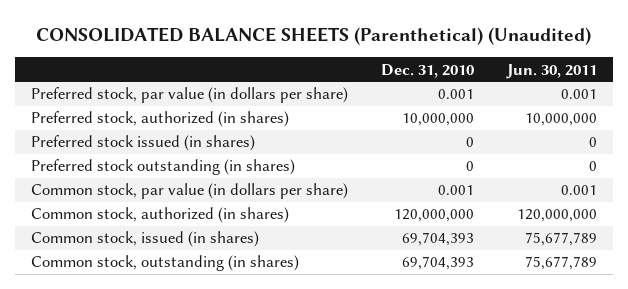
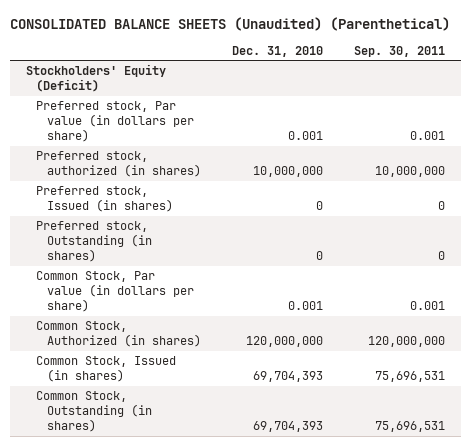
[35,26,591,45] CONSOLIDATED BALANCE SHEETS (Parenthetical) (Unaudited) -> [9,16,450,31] CONSOLIDATED BALANCE SHEETS (Unaudited) (Parenthetical)
[505,63,597,79] Jun. 30, 2011 -> none
none -> [354,45,446,57] Sep. 30, 2011
none -> [25,64,166,93] Stockholders' Equity (Deficit)
[31,87,349,104] Preferred stock, par value (in dollars per share) -> [36,101,194,143] Preferred stock, Par value (in dollars per share)
[31,135,256,152] Preferred stock issued (in shares) -> [36,186,173,213] Preferred stock, Issued (in shares)
[31,159,296,176] Preferred stock outstanding (in shares) -> [36,221,152,263] Preferred stock, Outstanding (in shares)
[31,183,349,200] Common stock, par value (in dollars per share) -> [36,271,194,313] Common Stock, Par value (in dollars per share)
[31,207,290,224] Common stock, authorized (in shares) -> [36,321,201,348] Common Stock, Authorized (in shares)
[31,231,260,248] Common stock, issued (in shares) -> [36,356,177,383] Common Stock, Issued (in shares)
[31,255,300,272] Common stock, outstanding (in shares) -> [36,391,152,433] Common Stock, Outstanding (in shares)

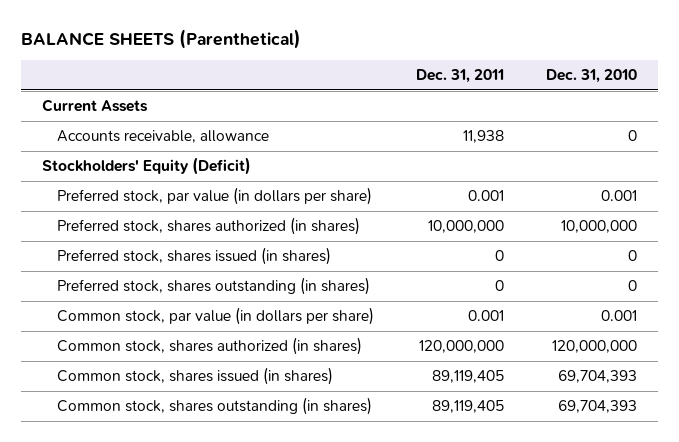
[9,16,450,31] CONSOLIDATED BALANCE SHEETS (Unaudited) (Parenthetical) -> [20,28,301,49] BALANCE SHEETS (Parenthetical)
[354,45,446,57] Sep. 30, 2011 -> none
none -> [415,68,504,83] Dec. 31, 2011
none -> [41,99,148,113] Current Assets
none -> [56,130,269,144] Accounts receivable, allowance
[36,101,194,143] Preferred stock, Par value (in dollars per share) -> [56,187,372,206] Preferred stock, par value (in dollars per share)
[36,151,201,178] Preferred stock, authorized (in shares) -> [56,217,360,236] Preferred stock, shares authorized (in shares)
[36,186,173,213] Preferred stock, Issued (in shares) -> [56,247,331,266] Preferred stock, shares issued (in shares)
[36,221,152,263] Preferred stock, Outstanding (in shares) -> [56,277,370,296] Preferred stock, shares outstanding (in shares)
[36,271,194,313] Common Stock, Par value (in dollars per share) -> [56,307,374,326] Common stock, par value (in dollars per share)
[36,321,201,348] Common Stock, Authorized (in shares) -> [56,337,362,356] Common stock, shares authorized (in shares)
[36,356,177,383] Common Stock, Issued (in shares) -> [56,367,333,386] Common stock, shares issued (in shares)
[36,391,152,433] Common Stock, Outstanding (in shares) -> [56,397,372,416] Common stock, shares outstanding (in shares)

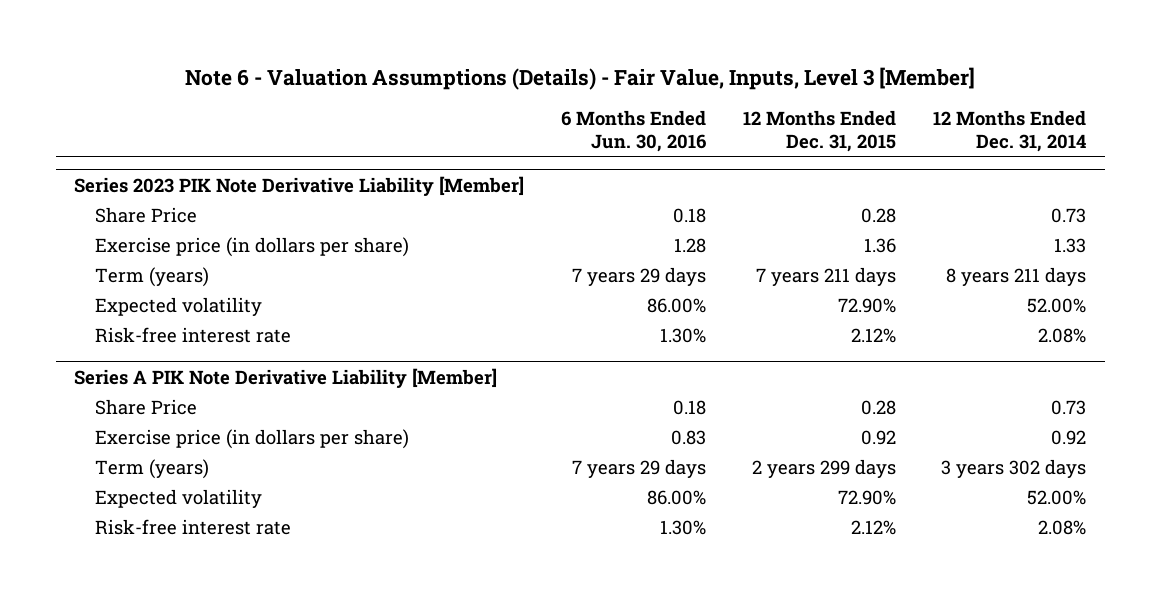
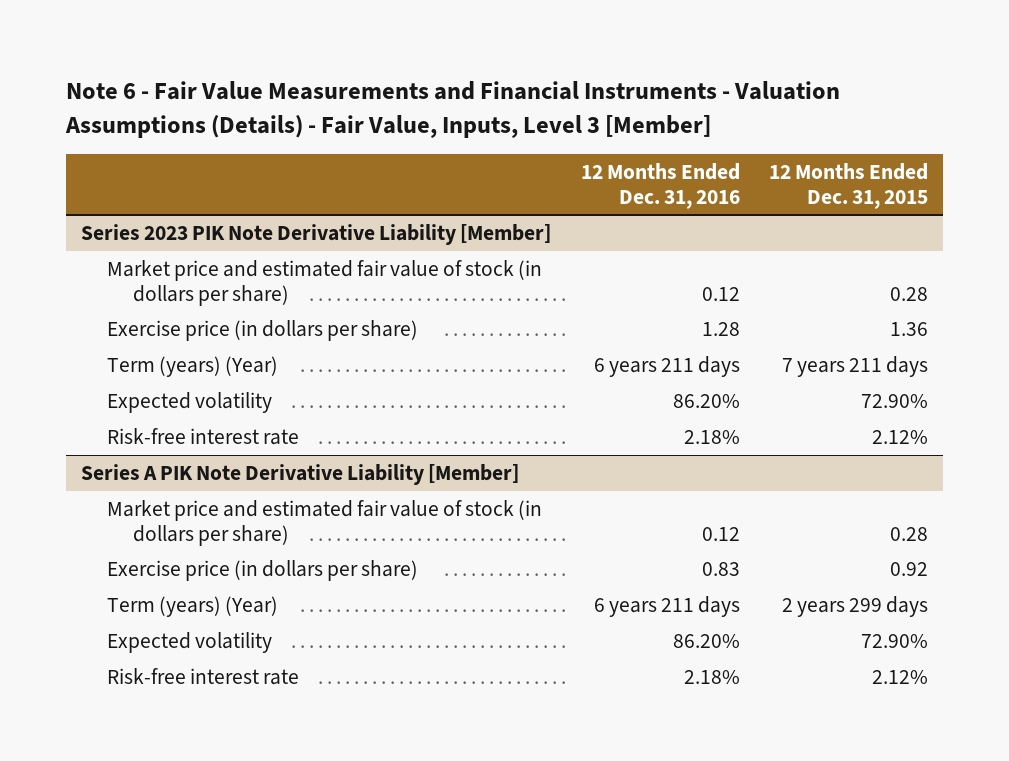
[185,66,976,90] Note 6 - Valuation Assumptions (Details) - Fair Value, Inputs, Level 3 [Member] -> [65,81,841,138] Note 6 - Fair Value Measurements and Financial Instruments - Valuation Assumptions (Details) - Fair Value, Inputs, Level 3 [Member]
[561,109,707,153] 6 Months Ended Jun. 30, 2016 -> none
[933,109,1087,153] 12 Months Ended Dec. 31, 2014 -> none
none -> [580,162,740,209] 12 Months Ended Dec. 31, 2016
[95,206,198,223] Share Price -> [106,259,542,306] Market price and estimated fair value of stock (in dollars per share)
[95,266,210,287] Term (years) -> [106,355,278,377] Term (years) (Year)
[95,398,198,415] Share Price -> [106,499,542,546] Market price and estimated fair value of stock (in dollars per share)
[95,458,210,479] Term (years) -> [106,595,278,617] Term (years) (Year)

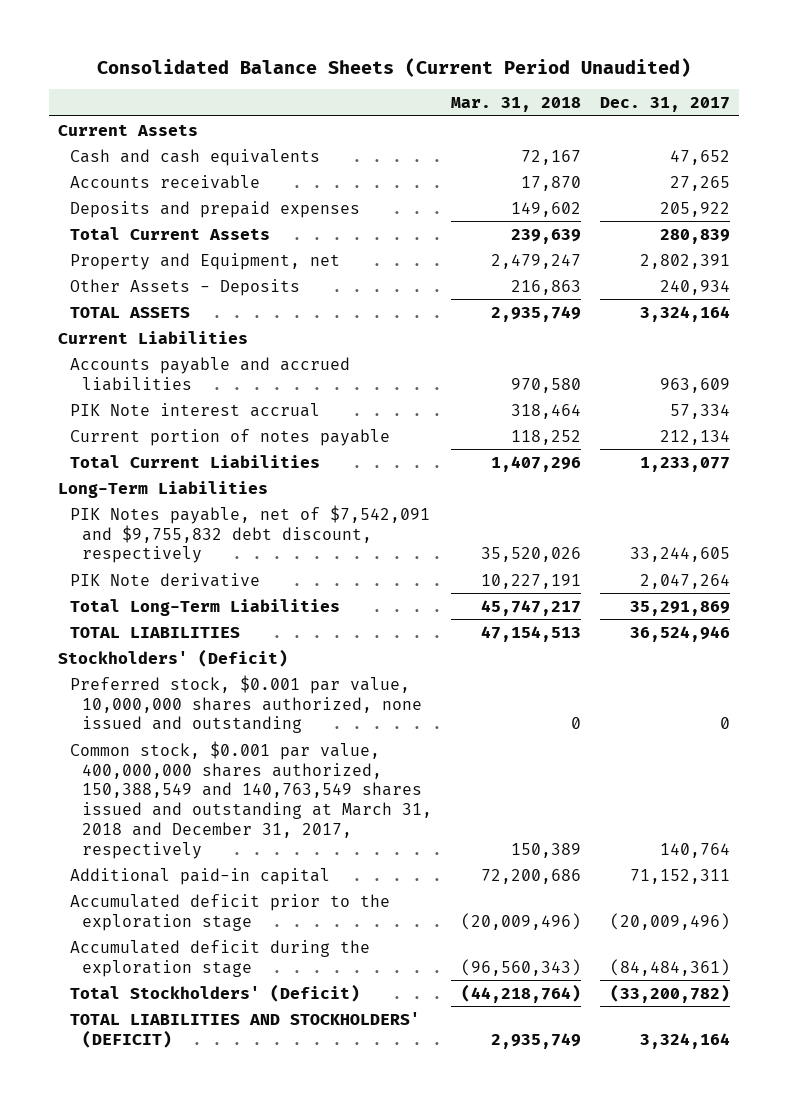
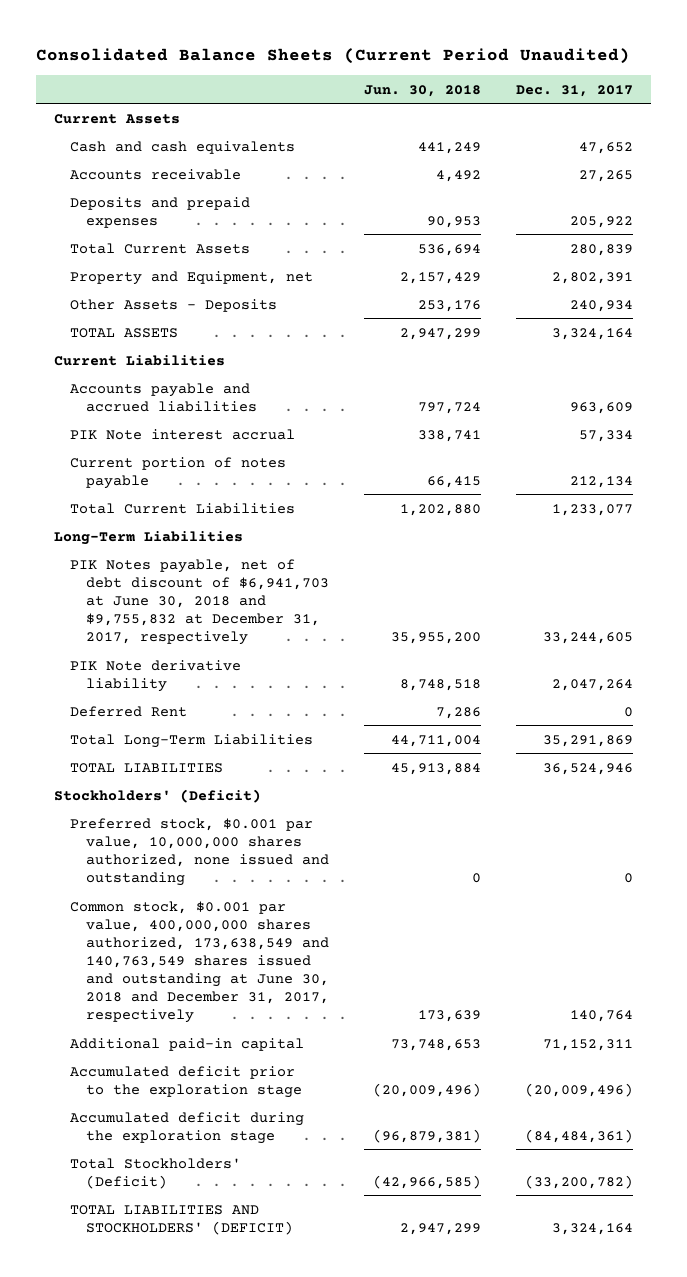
[450,97,581,113] Mar. 31, 2018 -> none
none -> [364,84,482,97] Jun. 30, 2018
[70,504,431,564] PIK Notes payable, net of $7,542,091 and $9,755,832 debt discount, respectively -> [70,558,330,645] PIK Notes payable, net of debt discount of $6,941,703 at June 30, 2018 and $9,755,832 at December 31, 2017, respectively
[70,572,261,587] PIK Note derivative -> [70,659,242,692] PIK Note derivative liability
none -> [70,705,188,717] Deferred Rent
[70,740,433,859] Common stock, $0.001 par value, 400,000,000 shares authorized, 150,388,549 and 140,763,549 shares issued and outstanding at March 31, 2018 and December 31, 2017, respectively -> [70,900,330,1024] Common stock, $0.001 par value, 400,000,000 shares authorized, 173,638,549 and 140,763,549 shares issued and outstanding at June 30, 2018 and December 31, 2017, respectively

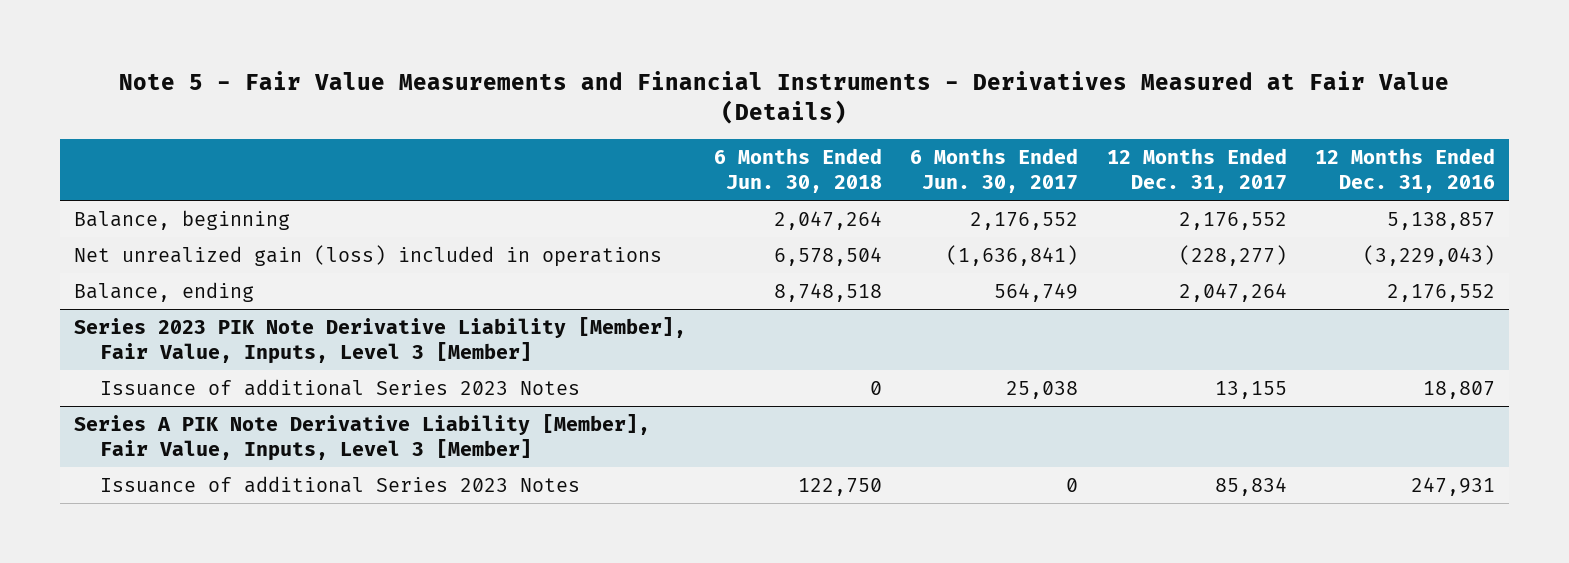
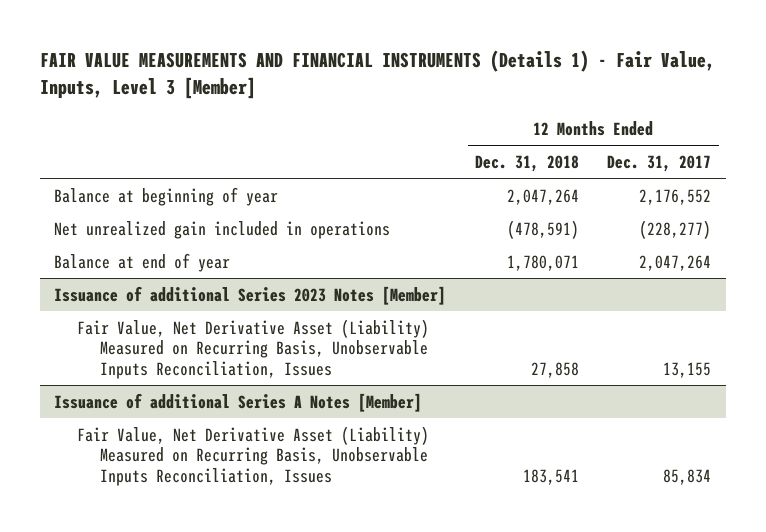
[119,70,1450,124] Note 5 - Fair Value Measurements and Financial Instruments - Derivatives Measured at Fair Value (Details) -> [40,50,716,100] FAIR VALUE MEASUREMENTS AND FINANCIAL INSTRUMENTS (Details 1) - Fair Value, Inputs, Level 3 [Member]
[714,147,883,193] 6 Months Ended Jun. 30, 2018 -> none
[910,147,1079,193] 6 Months Ended Jun. 30, 2017 -> none
[1315,147,1496,193] 12 Months Ended Dec. 31, 2016 -> none
none -> [474,154,579,172] Dec. 31, 2018
[73,316,686,364] Series 2023 PIK Note Derivative Liability [Member], Fair Value, Inputs, Level 3 [Member] -> none
[73,413,650,461] Series A PIK Note Derivative Liability [Member], Fair Value, Inputs, Level 3 [Member] -> none
[73,209,290,230] Balance, beginning -> [54,186,279,206] Balance at beginning of year
[73,244,662,267] Net unrealized gain (loss) included in operations -> [54,220,391,239] Net unrealized gain included in operations
[73,281,254,302] Balance, ending -> [54,252,231,272] Balance at end of year
none -> [54,285,447,305] Issuance of additional Series 2023 Notes [Member]
[99,378,580,396] Issuance of additional Series 2023 Notes -> [77,318,430,379] Fair Value, Net Derivative Asset (Liability) Measured on Recurring Basis, Unobservable Inputs Reconciliation, Issues
none -> [54,392,423,412] Issuance of additional Series A Notes [Member]
[99,475,580,493] Issuance of additional Series 2023 Notes -> [77,425,430,486] Fair Value, Net Derivative Asset (Liability) Measured on Recurring Basis, Unobservable Inputs Reconciliation, Issues

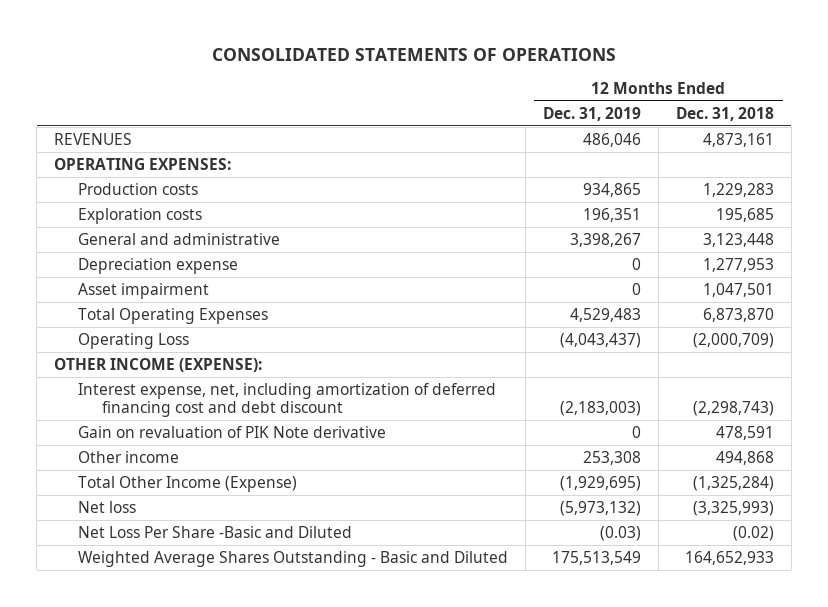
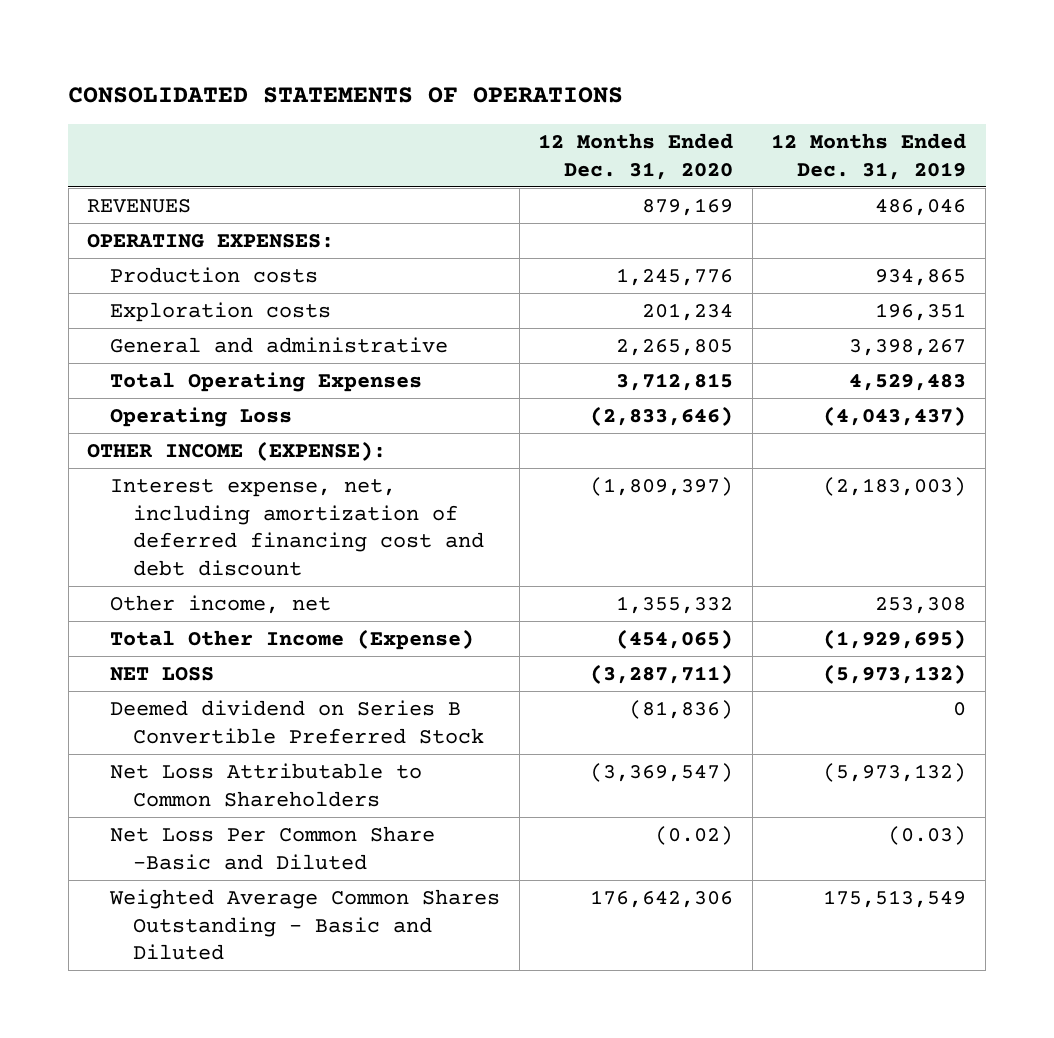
[675,106,774,121] Dec. 31, 2018 -> none
none -> [538,132,734,180] 12 Months Ended Dec. 31, 2020
[78,258,239,275] Depreciation expense -> none
[78,283,210,300] Asset impairment -> none
[78,426,387,439] Gain on revaluation of PIK Note derivative -> none
[78,451,180,464] Other income -> [110,594,332,614] Other income, net
[78,501,137,514] Net loss -> [110,666,215,681] NET LOSS
none -> [110,699,485,744] Deemed dividend on Series B Convertible Preferred Stock
none -> [110,762,423,807] Net Loss Attributable to Common Shareholders
[78,526,353,539] Net Loss Per Share -Basic and Diluted -> [110,825,436,870] Net Loss Per Common Share -Basic and Diluted
[78,551,509,568] Weighted Average Shares Outstanding - Basic and Diluted -> [109,888,501,961] Weighted Average Common Shares Outstanding - Basic and Diluted

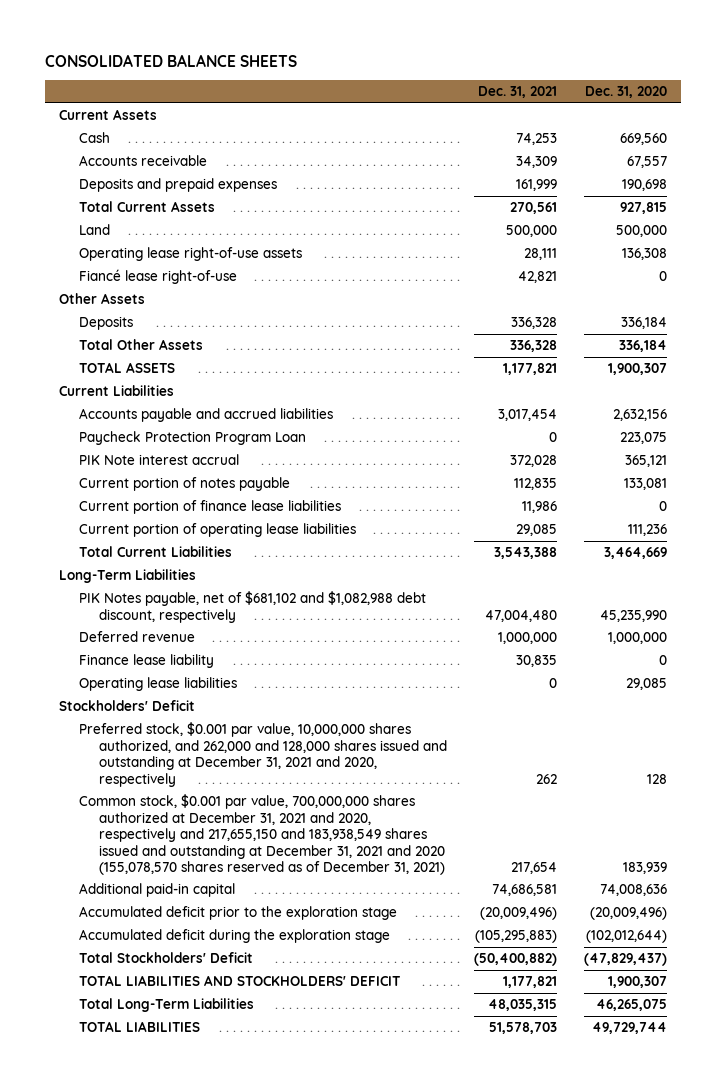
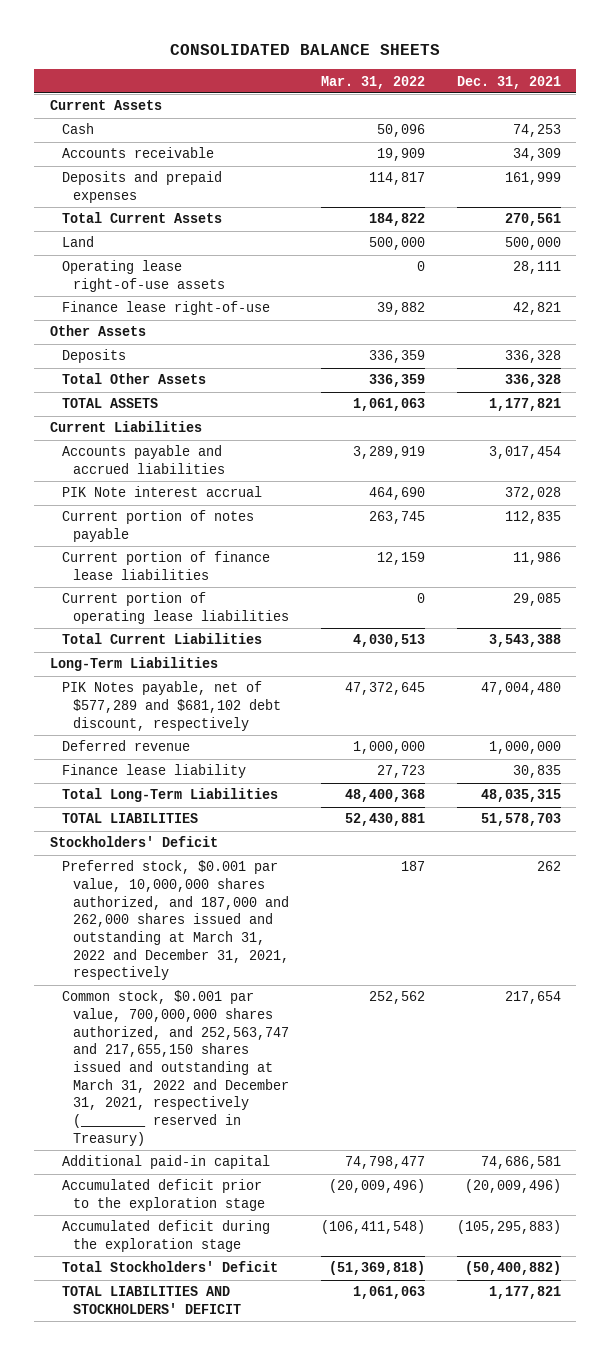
[585,86,668,99] Dec. 31, 2020 -> none
none -> [321,75,426,89] Mar. 31, 2022
[78,269,237,285] Fiancé lease right-of-use -> [61,301,270,316] Finance lease right-of-use
[78,431,306,446] Paycheck Protection Program Loan -> none
[78,591,426,623] PIK Notes payable, net of $681,102 and $1,082,988 debt discount, respectively -> [61,681,282,731] PIK Notes payable, net of $577,289 and $681,102 debt discount, respectively
[78,677,237,692] Operating lease liabilities -> none
[78,998,254,1013] Total Long-Term Liabilities -> [61,788,278,803] Total Long-Term Liabilities
[78,1021,200,1033] TOTAL LIABILITIES -> [61,813,198,824] TOTAL LIABILITIES
[78,722,447,787] Preferred stock, $0.001 par value, 10,000,000 shares authorized, and 262,000 and 128,000 shares issued and outstanding at December 31, 2021 and 2020, respectively -> [61,860,290,981] Preferred stock, $0.001 par value, 10,000,000 shares authorized, and 187,000 and 262,000 shares issued and outstanding at March 31, 2022 and December 31, 2021, respectively
[78,794,445,875] Common stock, $0.001 par value, 700,000,000 shares authorized at December 31, 2021 and 2020, respectively and 217,655,150 and 183,938,549 shares issued and outstanding at December 31, 2021 and 2020 (155,078,570 shares reserved as of December 31, 2021) -> [61,990,290,1146] Common stock, $0.001 par value, 700,000,000 shares authorized, and 252,563,747 and 217,655,150 shares issued and outstanding at March 31, 2022 and December 31, 2021, respectively (________ reserved in Treasury)

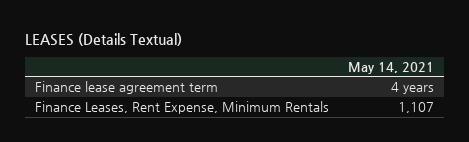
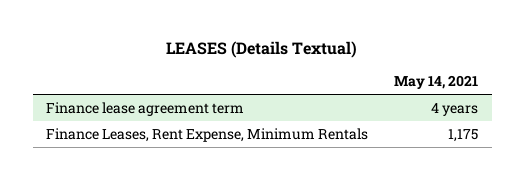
[398,102,435,114] 1,107 -> [448,128,479,142] 1,175

